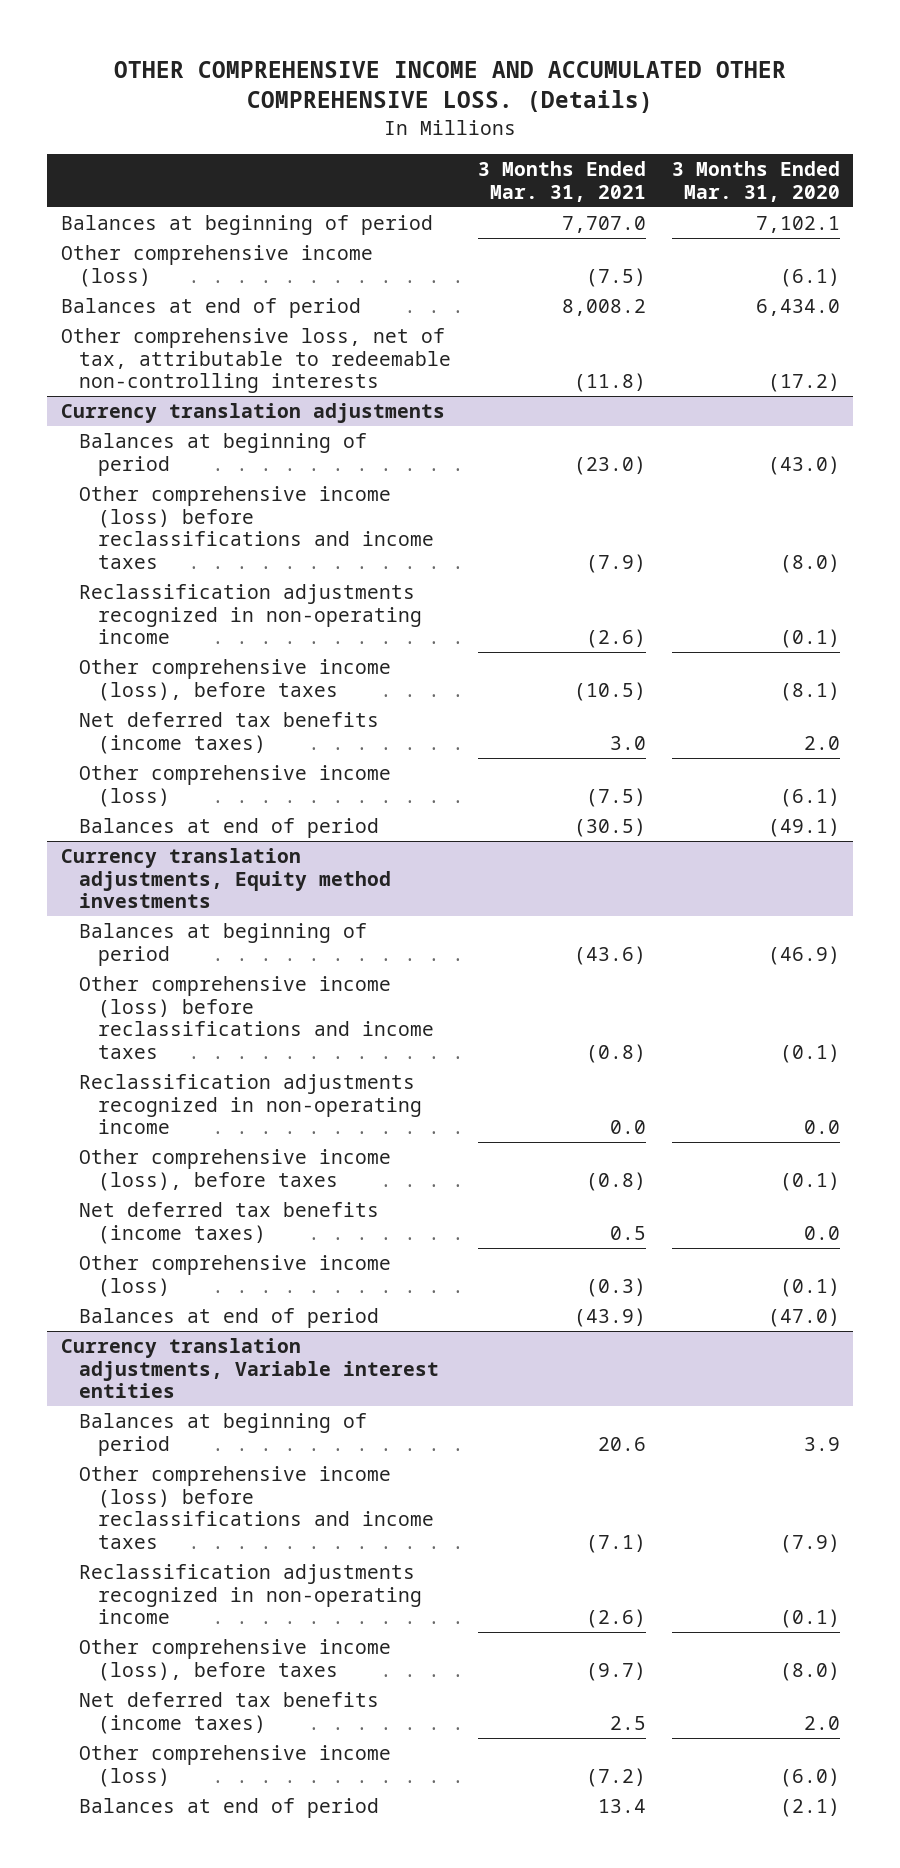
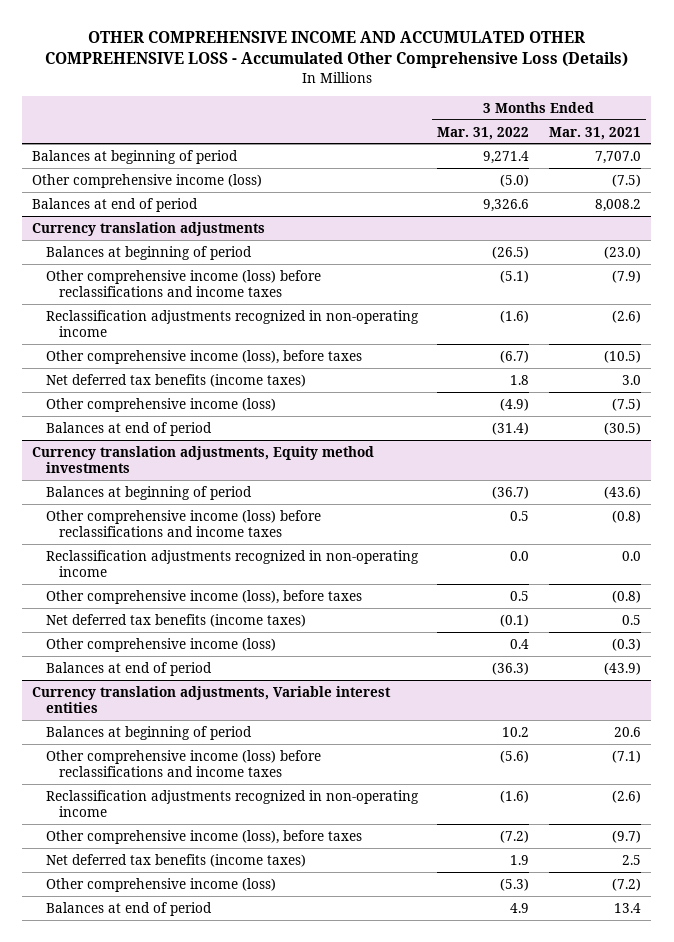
[114,60,787,114] OTHER COMPREHENSIVE INCOME AND ACCUMULATED OTHER COMPREHENSIVE LOSS. (Details) -> [44,31,628,69] OTHER COMPREHENSIVE INCOME AND ACCUMULATED OTHER COMPREHENSIVE LOSS - Accumulated Other Comprehensive Loss (Details)
[671,161,840,203] 3 Months Ended Mar. 31, 2020 -> none
none -> [437,126,530,140] Mar. 31, 2022
[60,328,452,394] Other comprehensive loss, net of tax, attributable to redeemable non-controlling interests -> none

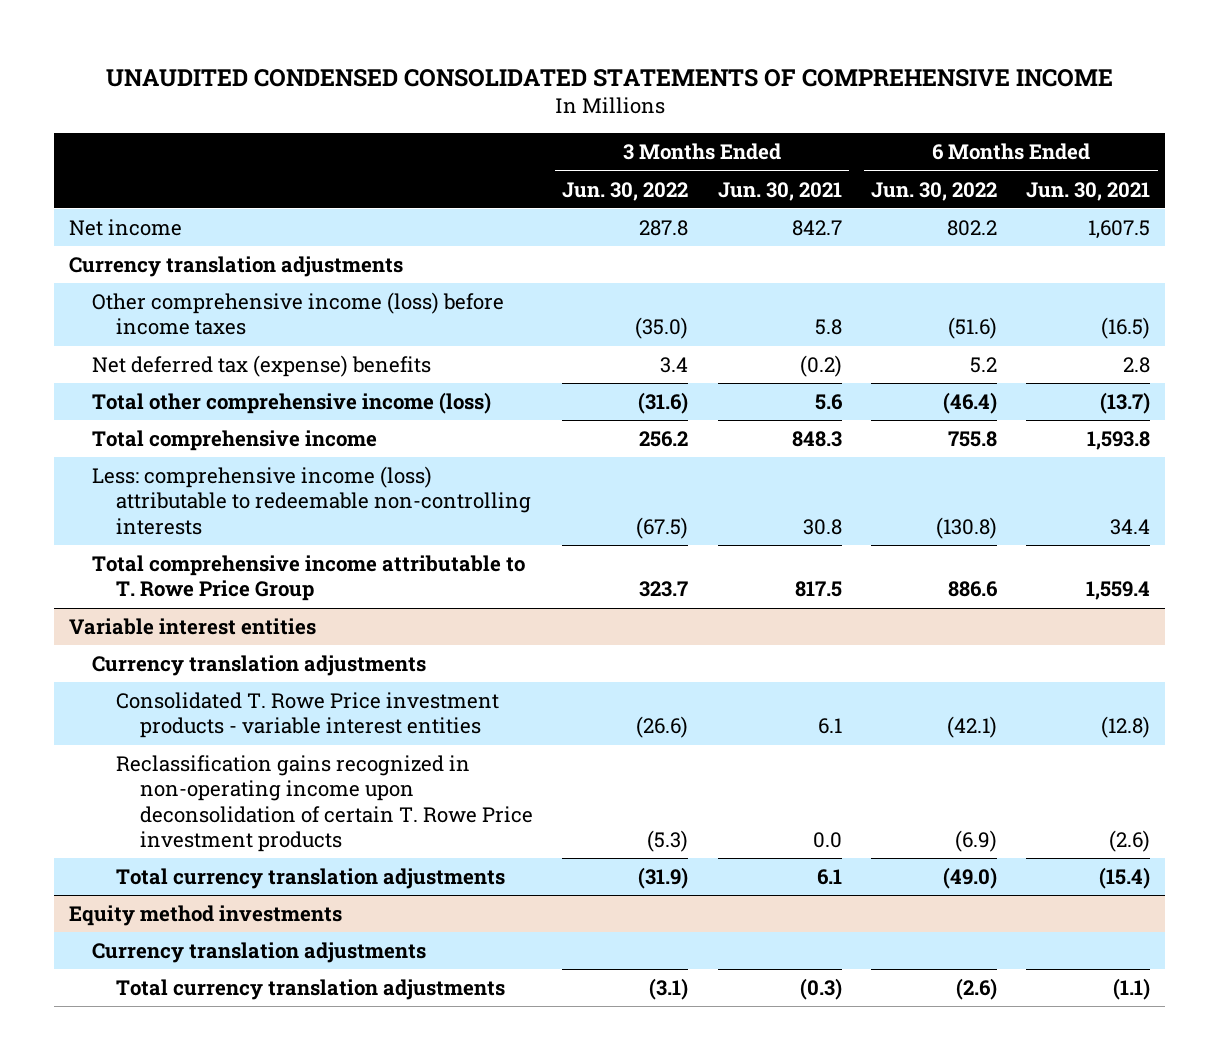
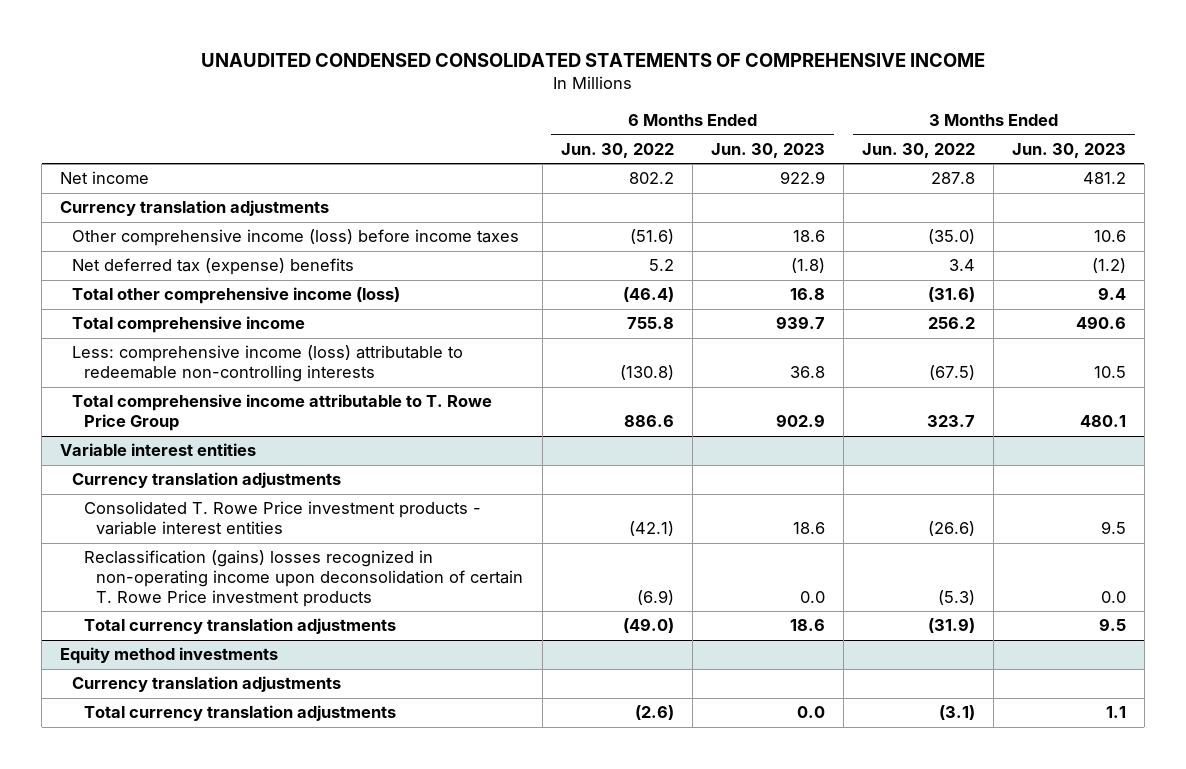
[717,181,842,201] Jun. 30, 2021 -> none
[1026,181,1151,201] Jun. 30, 2021 -> none
none -> [710,142,825,158] Jun. 30, 2023
none -> [1011,142,1126,158] Jun. 30, 2023
[116,754,533,852] Reclassification gains recognized in non-operating income upon deconsolidation of certain T. Rowe Price investment products -> [84,550,524,607] Reclassification (gains) losses recognized in non-operating income upon deconsolidation of certain T. Rowe Price investment products

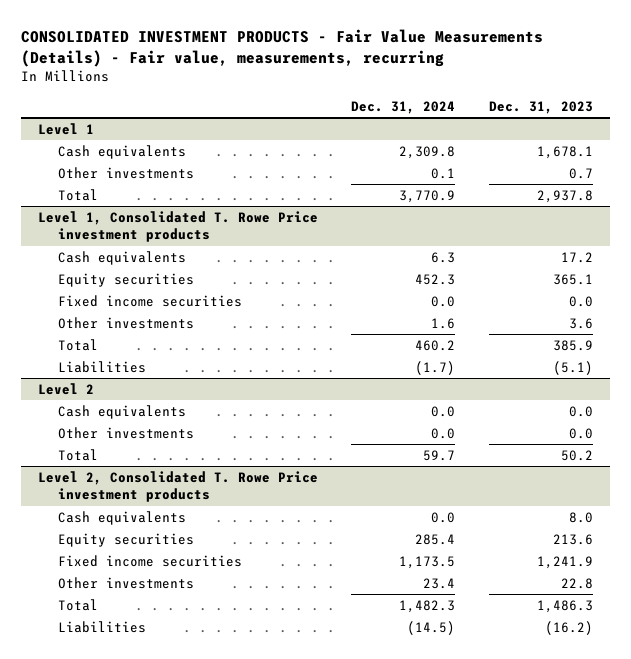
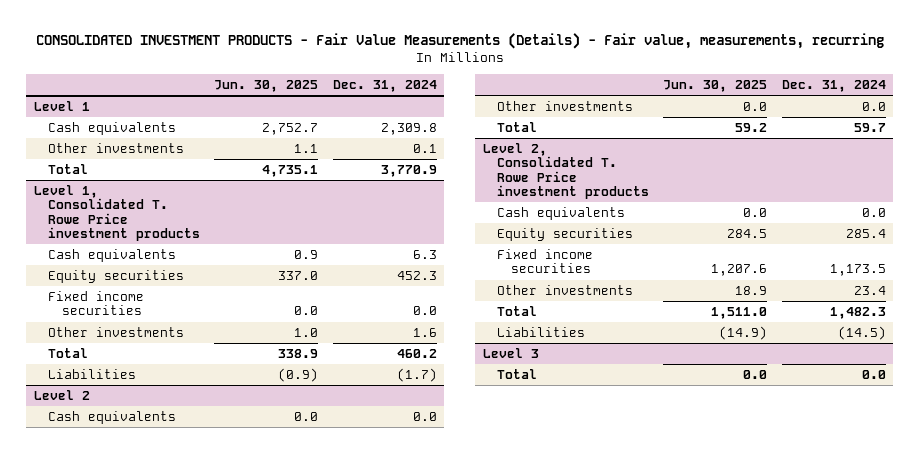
[488,100,593,114] Dec. 31, 2023 -> none
none -> [214,80,319,93] Jun. 30, 2025
none -> [482,347,539,358] Level 3
none -> [496,368,537,379] Total

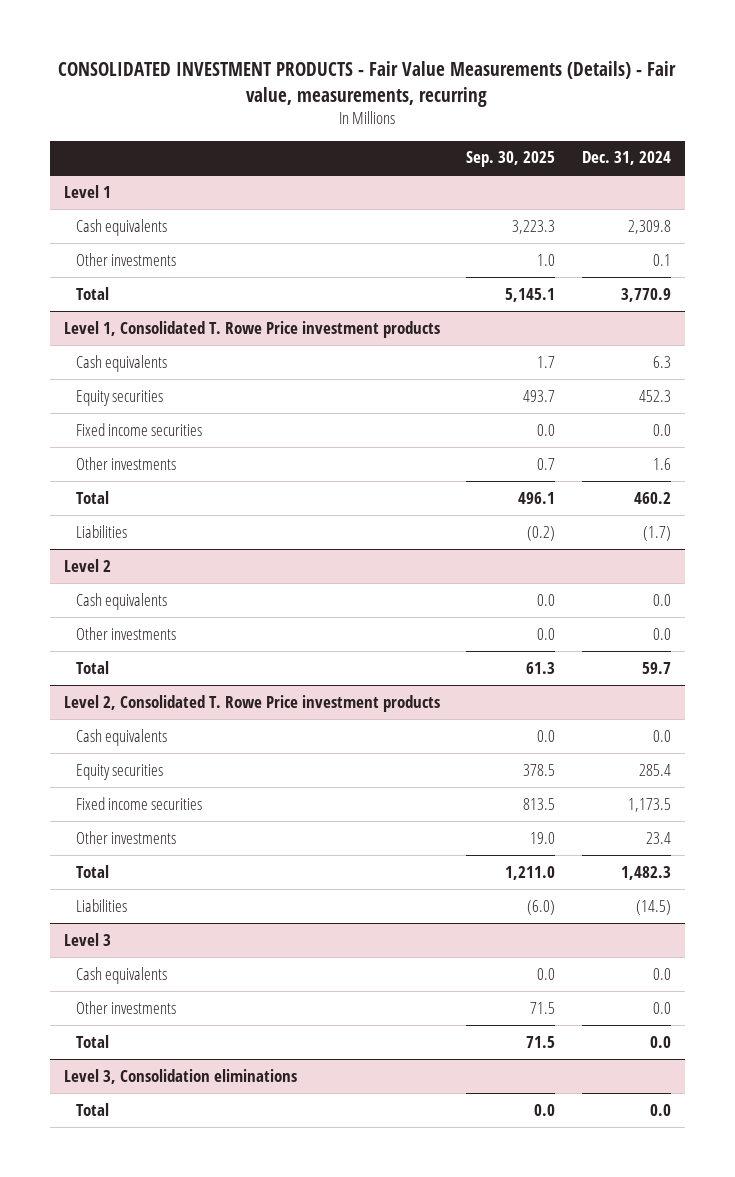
[214,80,319,93] Jun. 30, 2025 -> none
none -> [466,151,556,168] Sep. 30, 2025
none -> [76,966,168,984] Cash equivalents
none -> [76,1000,177,1014] Other investments
none -> [63,1068,297,1084] Level 3, Consolidation eliminations
none -> [76,1102,110,1116] Total

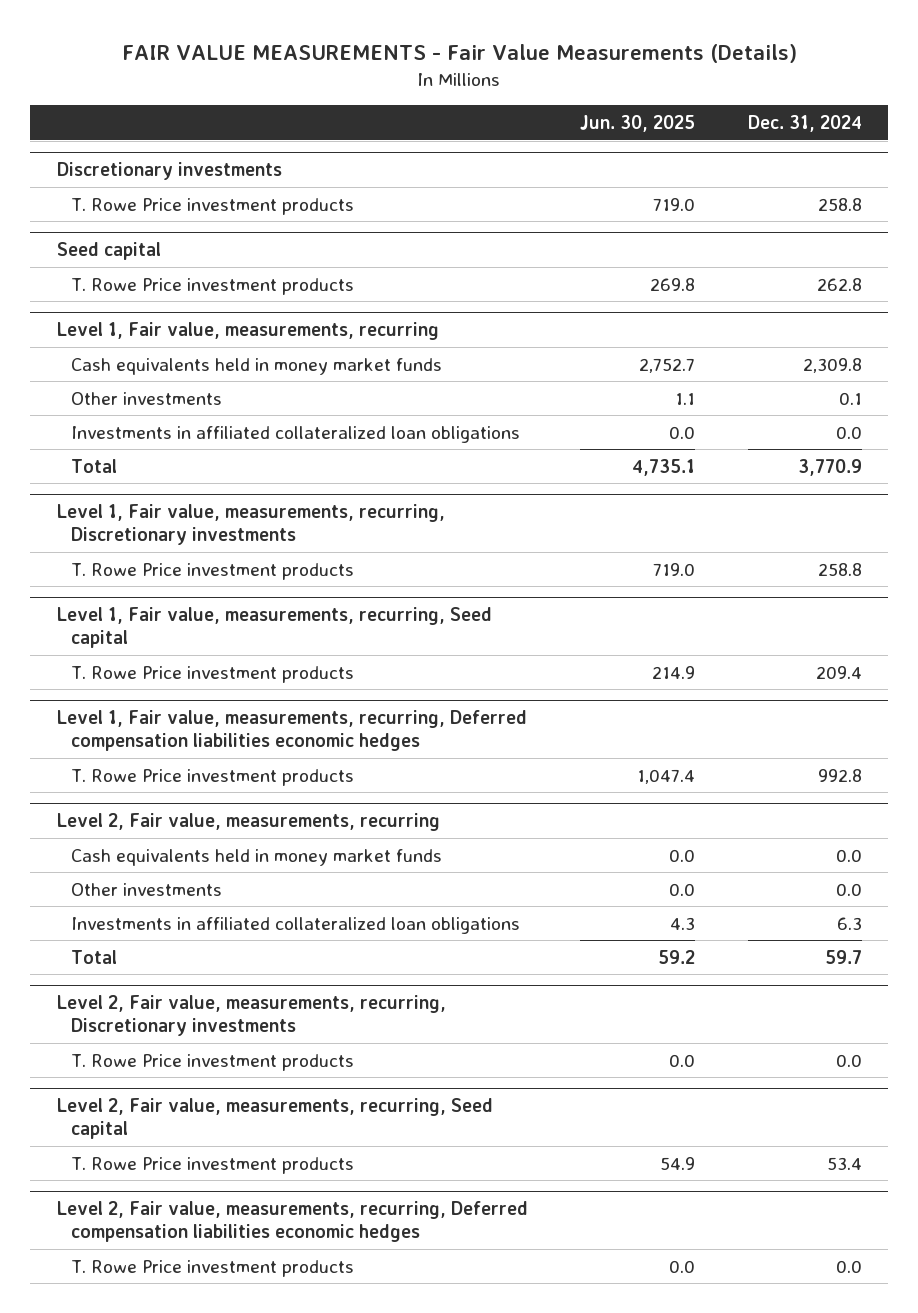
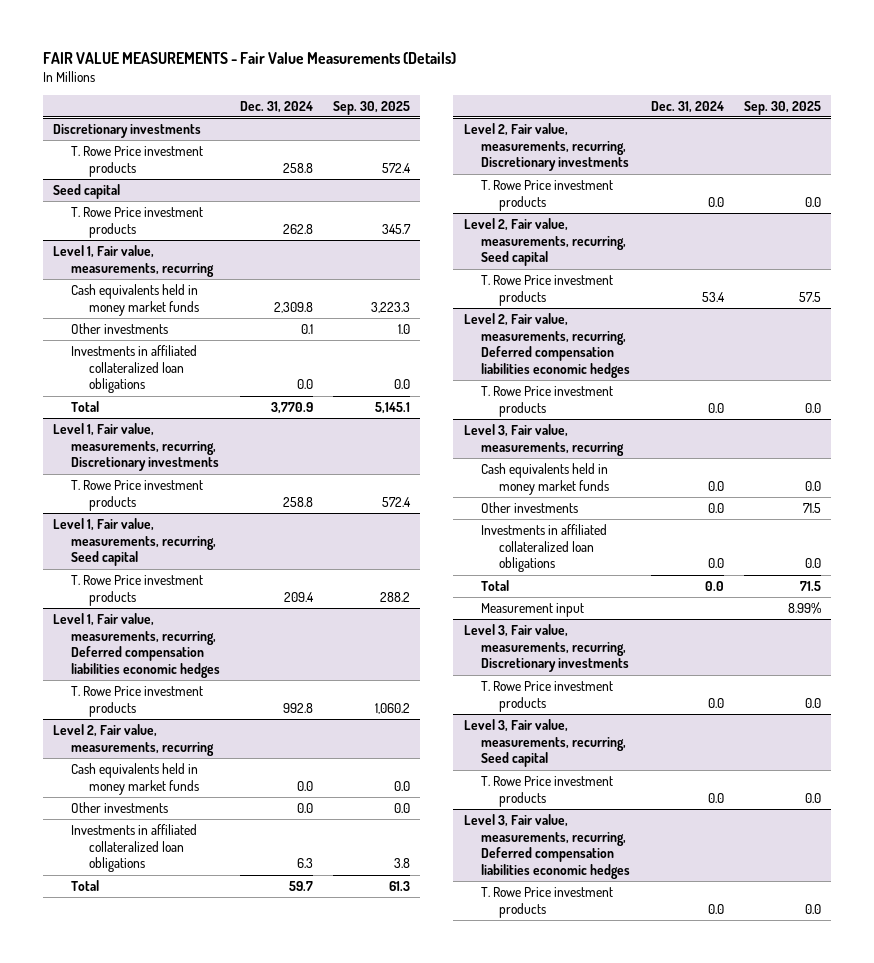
[580,115,696,133] Jun. 30, 2025 -> none
none -> [333,100,411,115] Sep. 30, 2025
none -> [463,423,625,456] Level 3, Fair value, measurements, recurring
none -> [481,462,610,495] Cash equivalents held in money market funds
none -> [481,501,579,513] Other investments
none -> [481,523,608,573] Investments in affiliated collateralized loan obligations
none -> [481,579,510,591] Total
none -> [481,602,585,617] Measurement input
none -> [463,623,630,673] Level 3, Fair value, measurements, recurring, Discretionary investments
none -> [481,680,614,712] T. Rowe Price investment products
none -> [463,718,627,768] Level 3, Fair value, measurements, recurring, Seed capital
none -> [481,775,614,807] T. Rowe Price investment products
none -> [463,813,631,880] Level 3, Fair value, measurements, recurring, Deferred compensation liabilities economic hedges
none -> [481,886,614,918] T. Rowe Price investment products

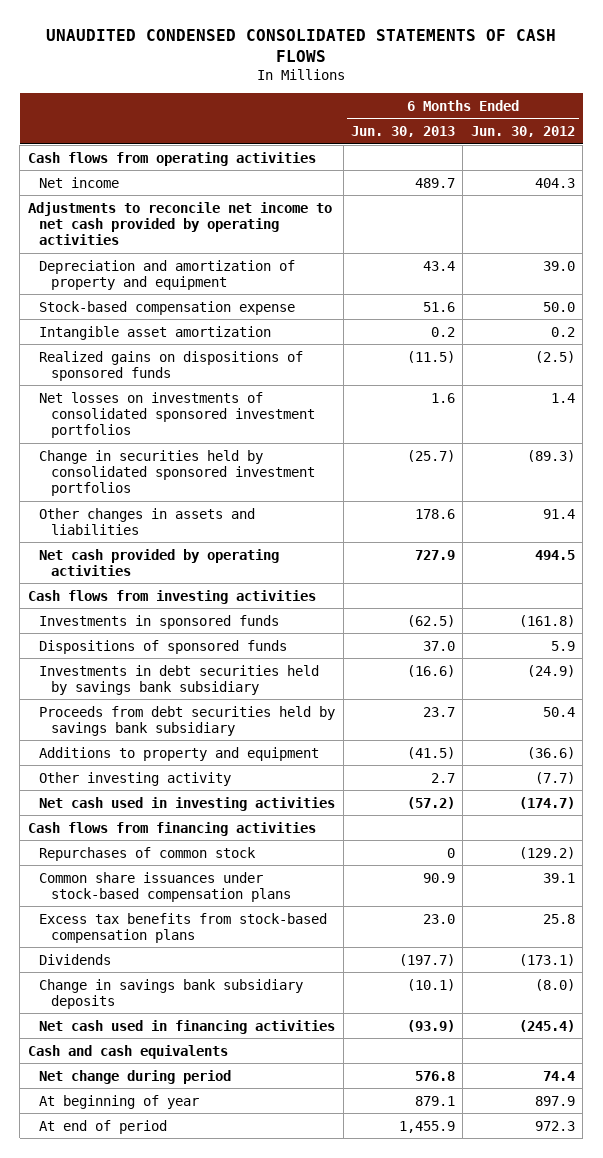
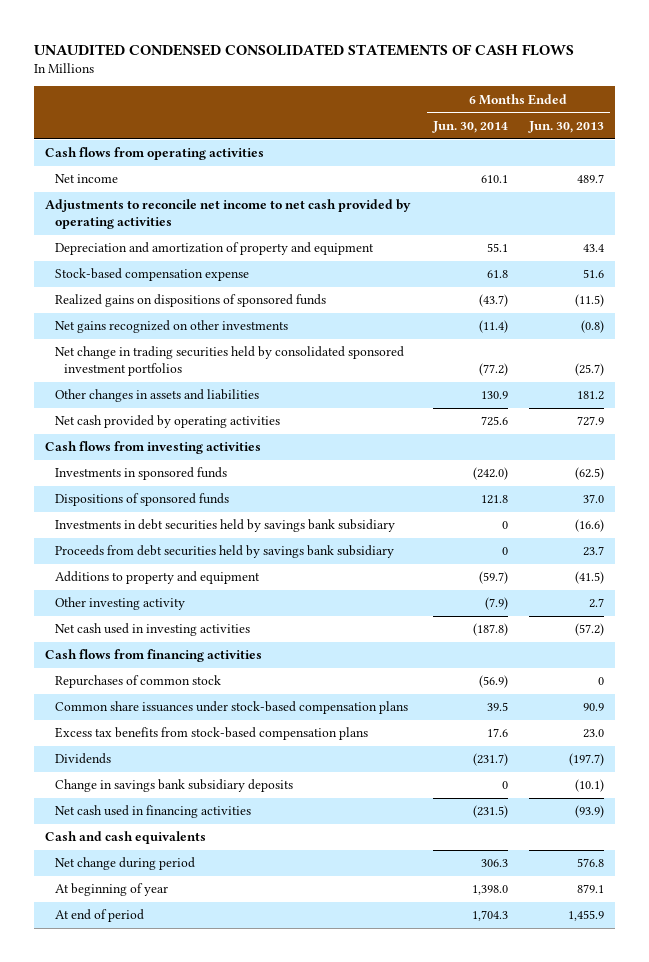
[470,126,575,138] Jun. 30, 2012 -> none
none -> [431,121,508,134] Jun. 30, 2014
[39,325,272,340] Intangible asset amortization -> none
[39,391,316,438] Net losses on investments of consolidated sponsored investment portfolios -> none
none -> [54,320,288,334] Net gains recognized on other investments
[39,449,316,496] Change in securities held by consolidated sponsored investment portfolios -> [54,346,404,376] Net change in trading securities held by consolidated sponsored investment portfolios
[415,508,456,519] 178.6 -> [577,391,605,401] 181.2

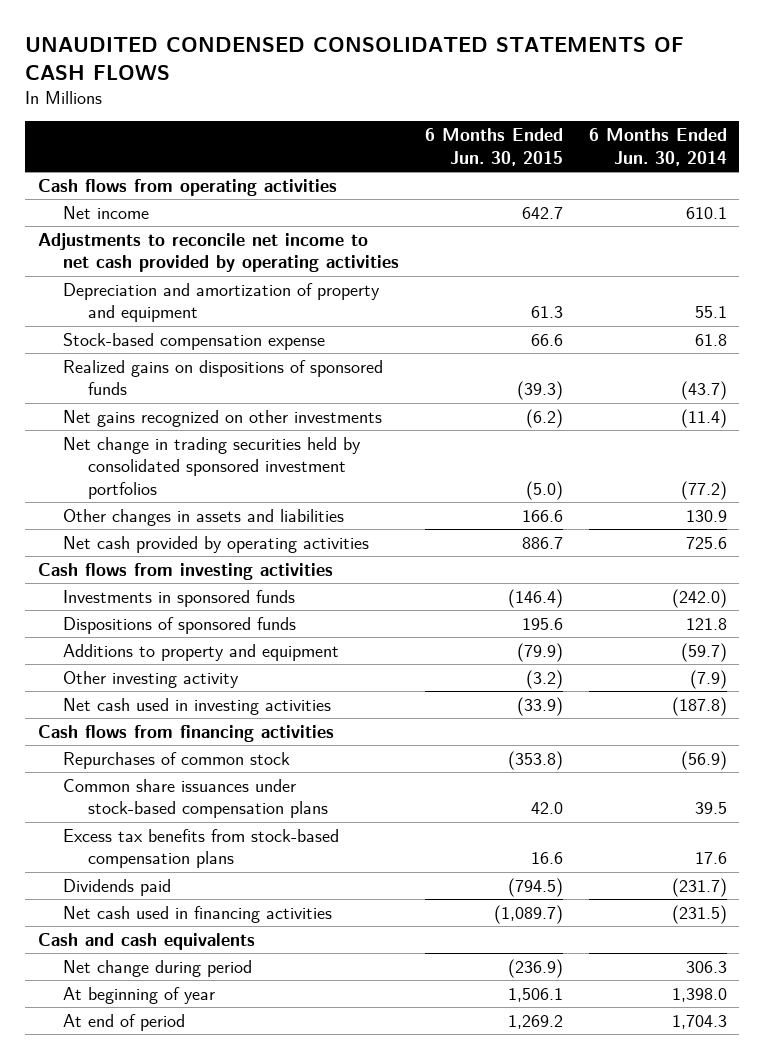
[528,121,605,134] Jun. 30, 2013 -> none
none -> [424,128,563,166] 6 Months Ended Jun. 30, 2015
[54,519,395,533] Investments in debt securities held by savings bank subsidiary -> none
[54,545,394,559] Proceeds from debt securities held by savings bank subsidiary -> none
[54,779,293,793] Change in savings bank subsidiary deposits -> none
[54,753,111,765] Dividends -> [62,878,171,896] Dividends paid

